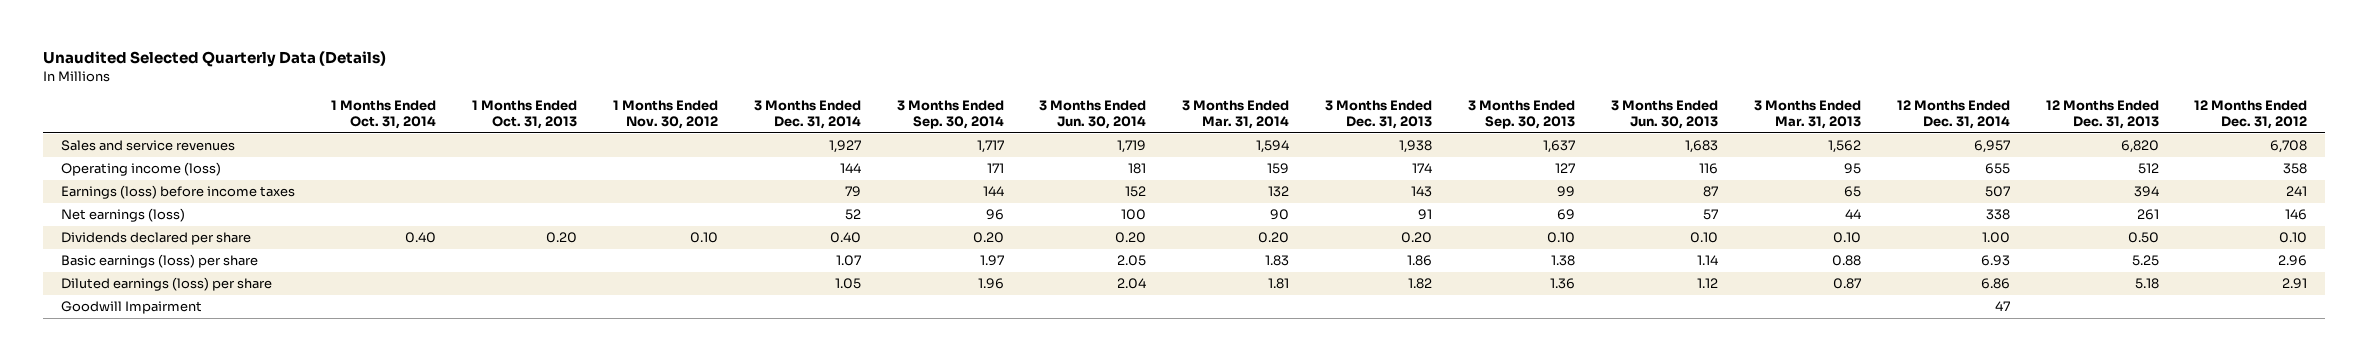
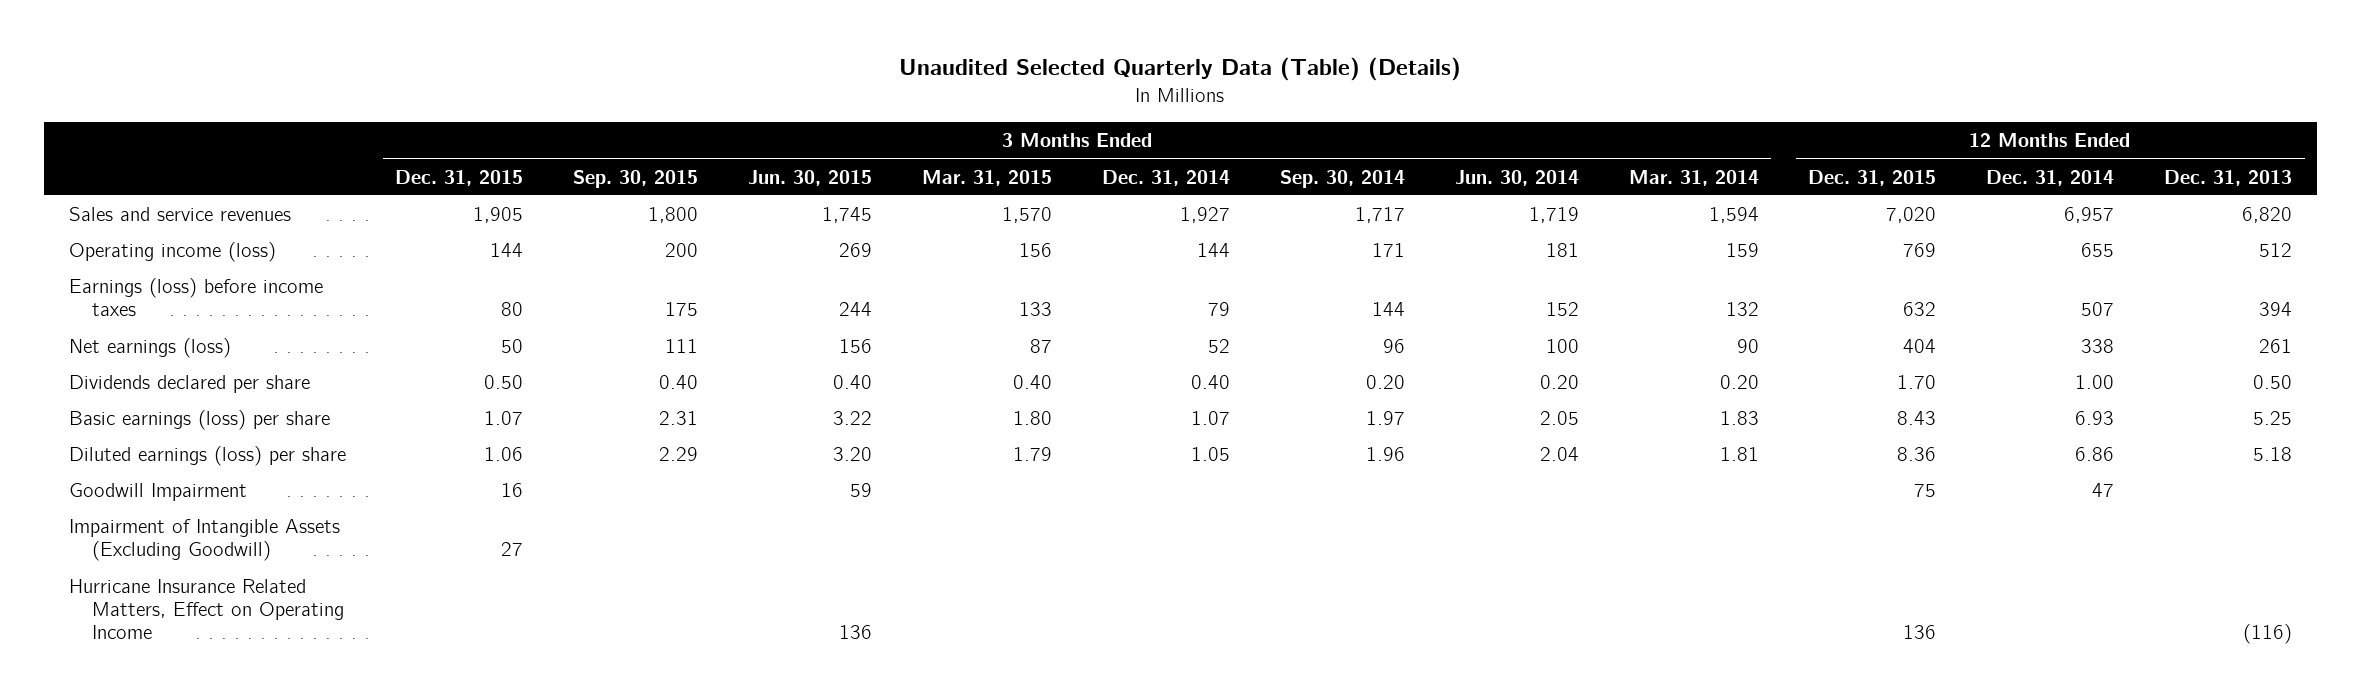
[43,51,387,68] Unaudited Selected Quarterly Data (Details) -> [899,56,1462,81] Unaudited Selected Quarterly Data (Table) (Details)
[330,99,436,129] 1 Months Ended Oct. 31, 2014 -> none
[471,99,577,129] 1 Months Ended Oct. 31, 2013 -> none
[612,99,718,129] 1 Months Ended Nov. 30, 2012 -> none
[1325,99,1433,129] 3 Months Ended Dec. 31, 2013 -> none
[1468,99,1576,129] 3 Months Ended Sep. 30, 2013 -> none
[1610,99,1718,129] 3 Months Ended Jun. 30, 2013 -> none
[1753,99,1861,129] 3 Months Ended Mar. 31, 2013 -> none
[2194,99,2308,129] 12 Months Ended Dec. 31, 2012 -> none
none -> [395,169,524,186] Dec. 31, 2015
none -> [573,169,699,188] Sep. 30, 2015
none -> [748,169,873,186] Jun. 30, 2015
none -> [922,169,1053,186] Mar. 31, 2015
none -> [1808,169,1937,186] Dec. 31, 2015
none -> [68,519,340,562] Impairment of Intangible Assets (Excluding Goodwill)
none -> [68,579,345,640] Hurricane Insurance Related Matters, Effect on Operating Income

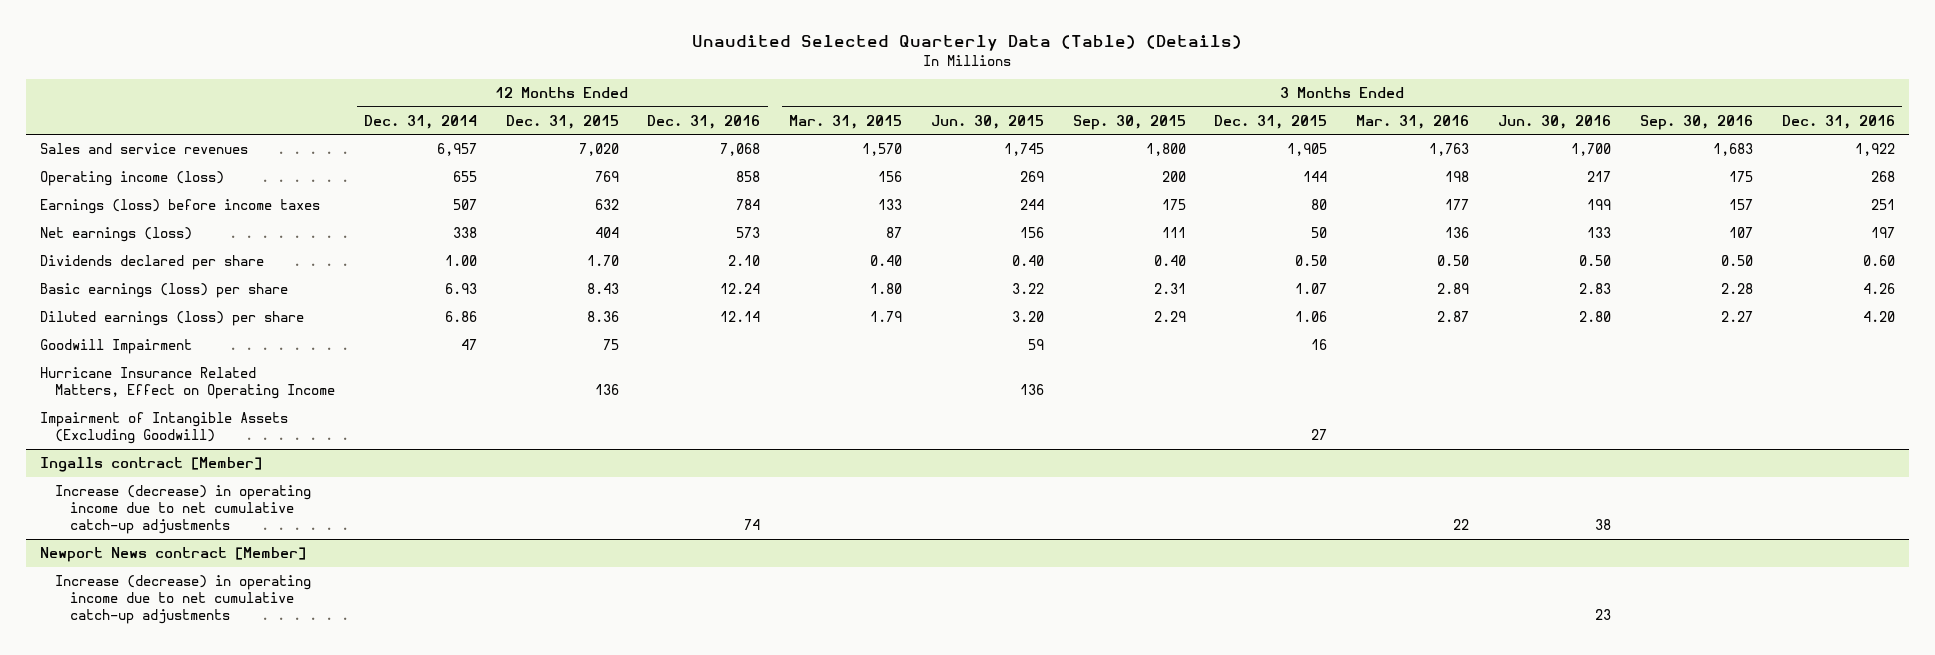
[1101,169,1230,186] Dec. 31, 2014 -> none
[1279,169,1405,188] Sep. 30, 2014 -> none
[1454,169,1579,186] Jun. 30, 2014 -> none
[1628,169,1759,186] Mar. 31, 2014 -> none
[2164,169,2293,186] Dec. 31, 2013 -> none
none -> [647,114,761,129] Dec. 31, 2016
none -> [1356,114,1470,129] Mar. 31, 2016
none -> [1498,114,1612,129] Jun. 30, 2016
none -> [1639,114,1753,130] Sep. 30, 2016
none -> [1781,114,1895,129] Dec. 31, 2016
[68,519,340,562] Impairment of Intangible Assets (Excluding Goodwill) -> [40,411,289,444] Impairment of Intangible Assets (Excluding Goodwill)
none -> [40,456,263,472] Ingalls contract [Member]
none -> [54,484,311,534] Increase (decrease) in operating income due to net cumulative catch-up adjustments
none -> [40,546,307,562] Newport News contract [Member]
none -> [54,574,311,624] Increase (decrease) in operating income due to net cumulative catch-up adjustments

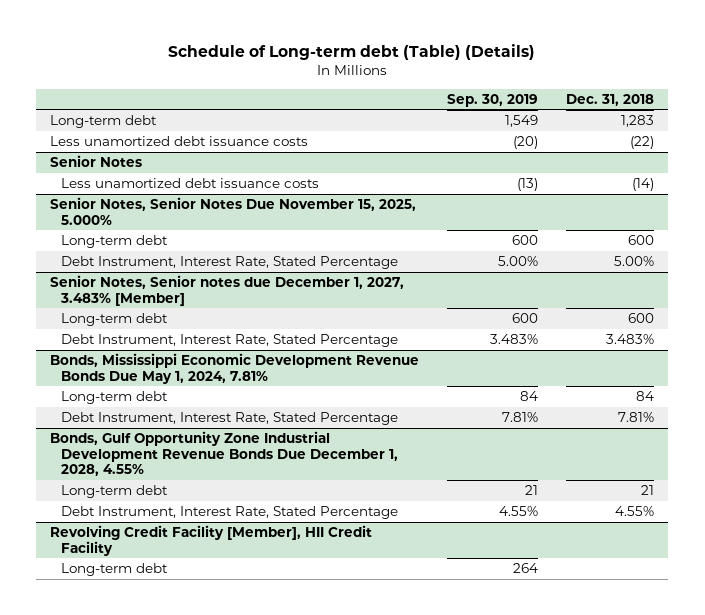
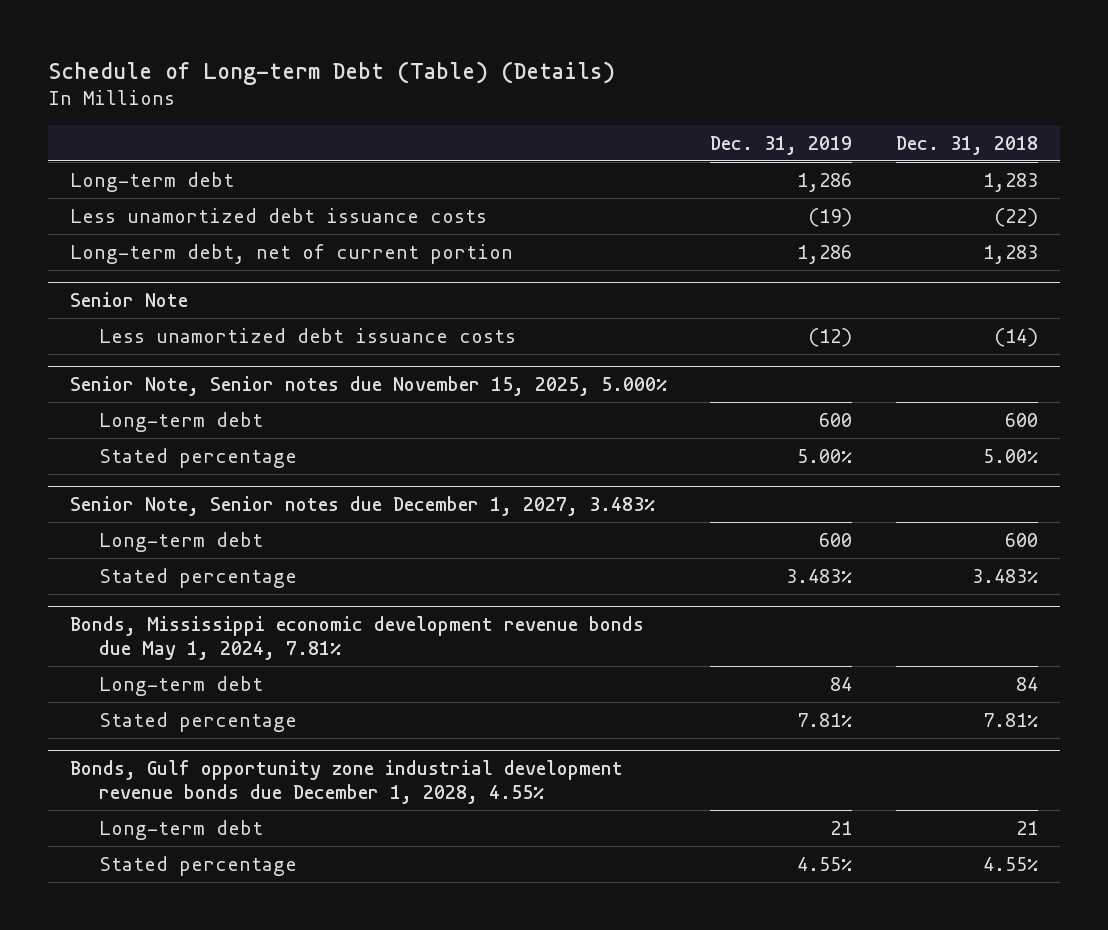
[168,44,536,61] Schedule of Long-term debt (Table) (Details) -> [48,60,616,85] Schedule of Long-term Debt (Table) (Details)
[447,93,539,107] Sep. 30, 2019 -> none
none -> [710,135,853,155] Dec. 31, 2019
none -> [69,243,513,264] Long-term debt, net of current portion
[50,155,143,168] Senior Notes -> [69,291,188,307] Senior Note
[50,197,417,225] Senior Notes, Senior Notes Due November 15, 2025, 5.000% -> [69,375,667,396] Senior Note, Senior notes due November 15, 2025, 5.000%
[60,256,398,270] Debt Instrument, Interest Rate, Stated Percentage -> [98,447,297,468] Stated percentage
[50,275,405,306] Senior Notes, Senior notes due December 1, 2027, 3.483% [Member] -> [69,495,655,516] Senior Note, Senior notes due December 1, 2027, 3.483%
[60,334,398,348] Debt Instrument, Interest Rate, Stated Percentage -> [98,567,297,588] Stated percentage
[50,353,420,384] Bonds, Mississippi Economic Development Revenue Bonds Due May 1, 2024, 7.81% -> [69,615,644,661] Bonds, Mississippi economic development revenue bonds due May 1, 2024, 7.81%
[60,412,398,426] Debt Instrument, Interest Rate, Stated Percentage -> [98,711,297,732] Stated percentage
[50,431,398,477] Bonds, Gulf Opportunity Zone Industrial Development Revenue Bonds Due December 1, 2028, 4.55% -> [69,759,623,805] Bonds, Gulf opportunity zone industrial development revenue bonds due December 1, 2028, 4.55%
[50,525,373,556] Revolving Credit Facility [Member], HII Credit Facility -> none
[60,563,168,577] Long-term debt -> none
[60,506,398,520] Debt Instrument, Interest Rate, Stated Percentage -> [98,855,297,876] Stated percentage

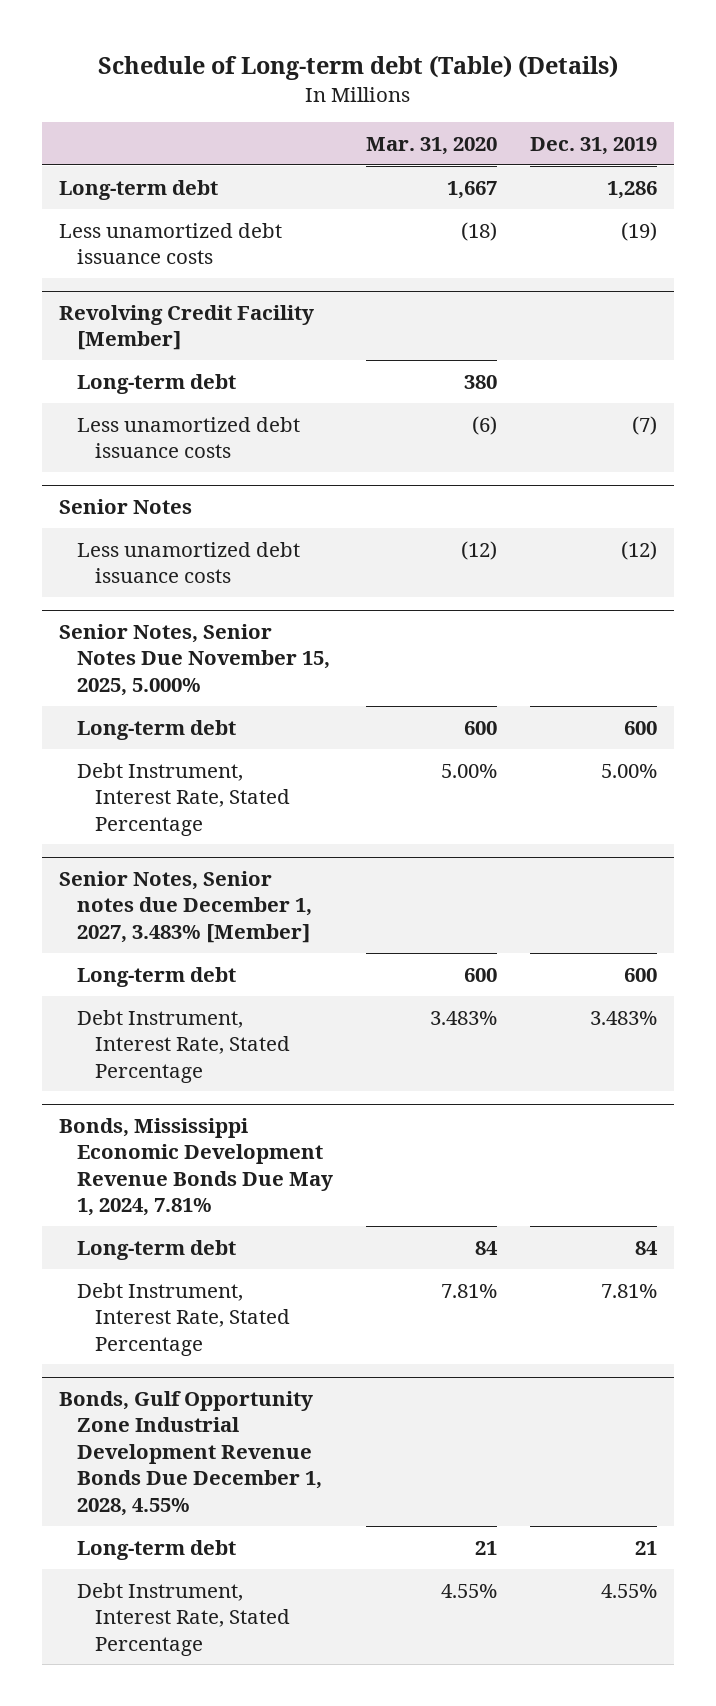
[48,60,616,85] Schedule of Long-term Debt (Table) (Details) -> [97,54,618,80] Schedule of Long-term debt (Table) (Details)
[895,135,1038,155] Dec. 31, 2018 -> none
none -> [365,137,497,156] Mar. 31, 2020
[69,243,513,264] Long-term debt, net of current portion -> none
none -> [58,304,314,351] Revolving Credit Facility [Member]
none -> [76,373,236,394] Long-term debt
none -> [76,416,300,459] Less unamortized debt issuance costs
[69,291,188,307] Senior Note -> [58,498,192,514] Senior Notes
[69,375,667,396] Senior Note, Senior notes due November 15, 2025, 5.000% -> [58,623,330,696] Senior Notes, Senior Notes Due November 15, 2025, 5.000%
[98,447,297,468] Stated percentage -> [76,762,290,836] Debt Instrument, Interest Rate, Stated Percentage
[69,495,655,516] Senior Note, Senior notes due December 1, 2027, 3.483% -> [58,870,312,943] Senior Notes, Senior notes due December 1, 2027, 3.483% [Member]
[98,567,297,588] Stated percentage -> [76,1009,290,1083] Debt Instrument, Interest Rate, Stated Percentage
[69,615,644,661] Bonds, Mississippi economic development revenue bonds due May 1, 2024, 7.81% -> [58,1117,333,1217] Bonds, Mississippi Economic Development Revenue Bonds Due May 1, 2024, 7.81%
[98,711,297,732] Stated percentage -> [76,1282,290,1356] Debt Instrument, Interest Rate, Stated Percentage
[69,759,623,805] Bonds, Gulf opportunity zone industrial development revenue bonds due December 1, 2028, 4.55% -> [58,1390,322,1516] Bonds, Gulf Opportunity Zone Industrial Development Revenue Bonds Due December 1, 2028, 4.55%
[98,855,297,876] Stated percentage -> [76,1582,290,1656] Debt Instrument, Interest Rate, Stated Percentage

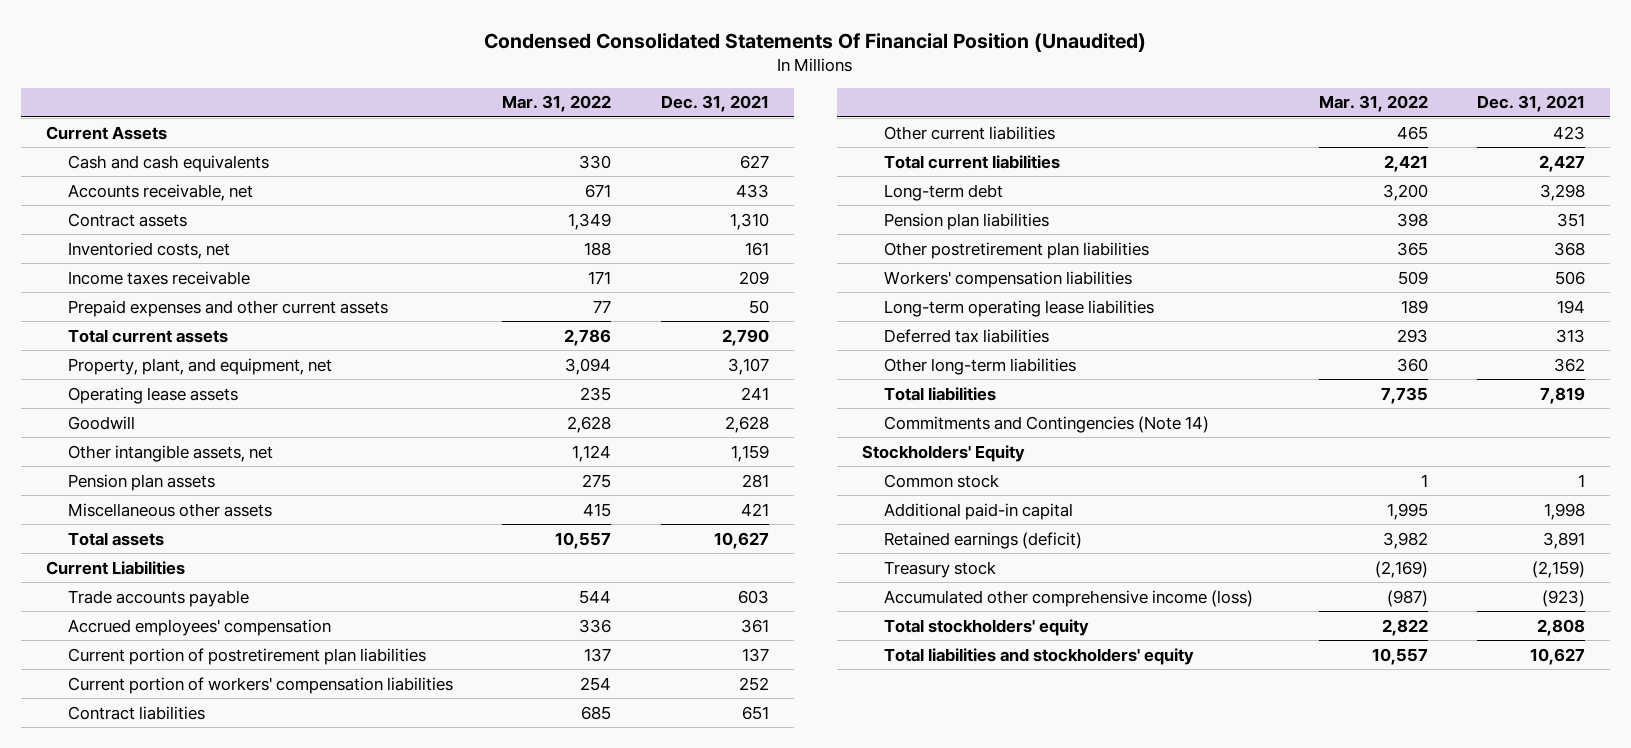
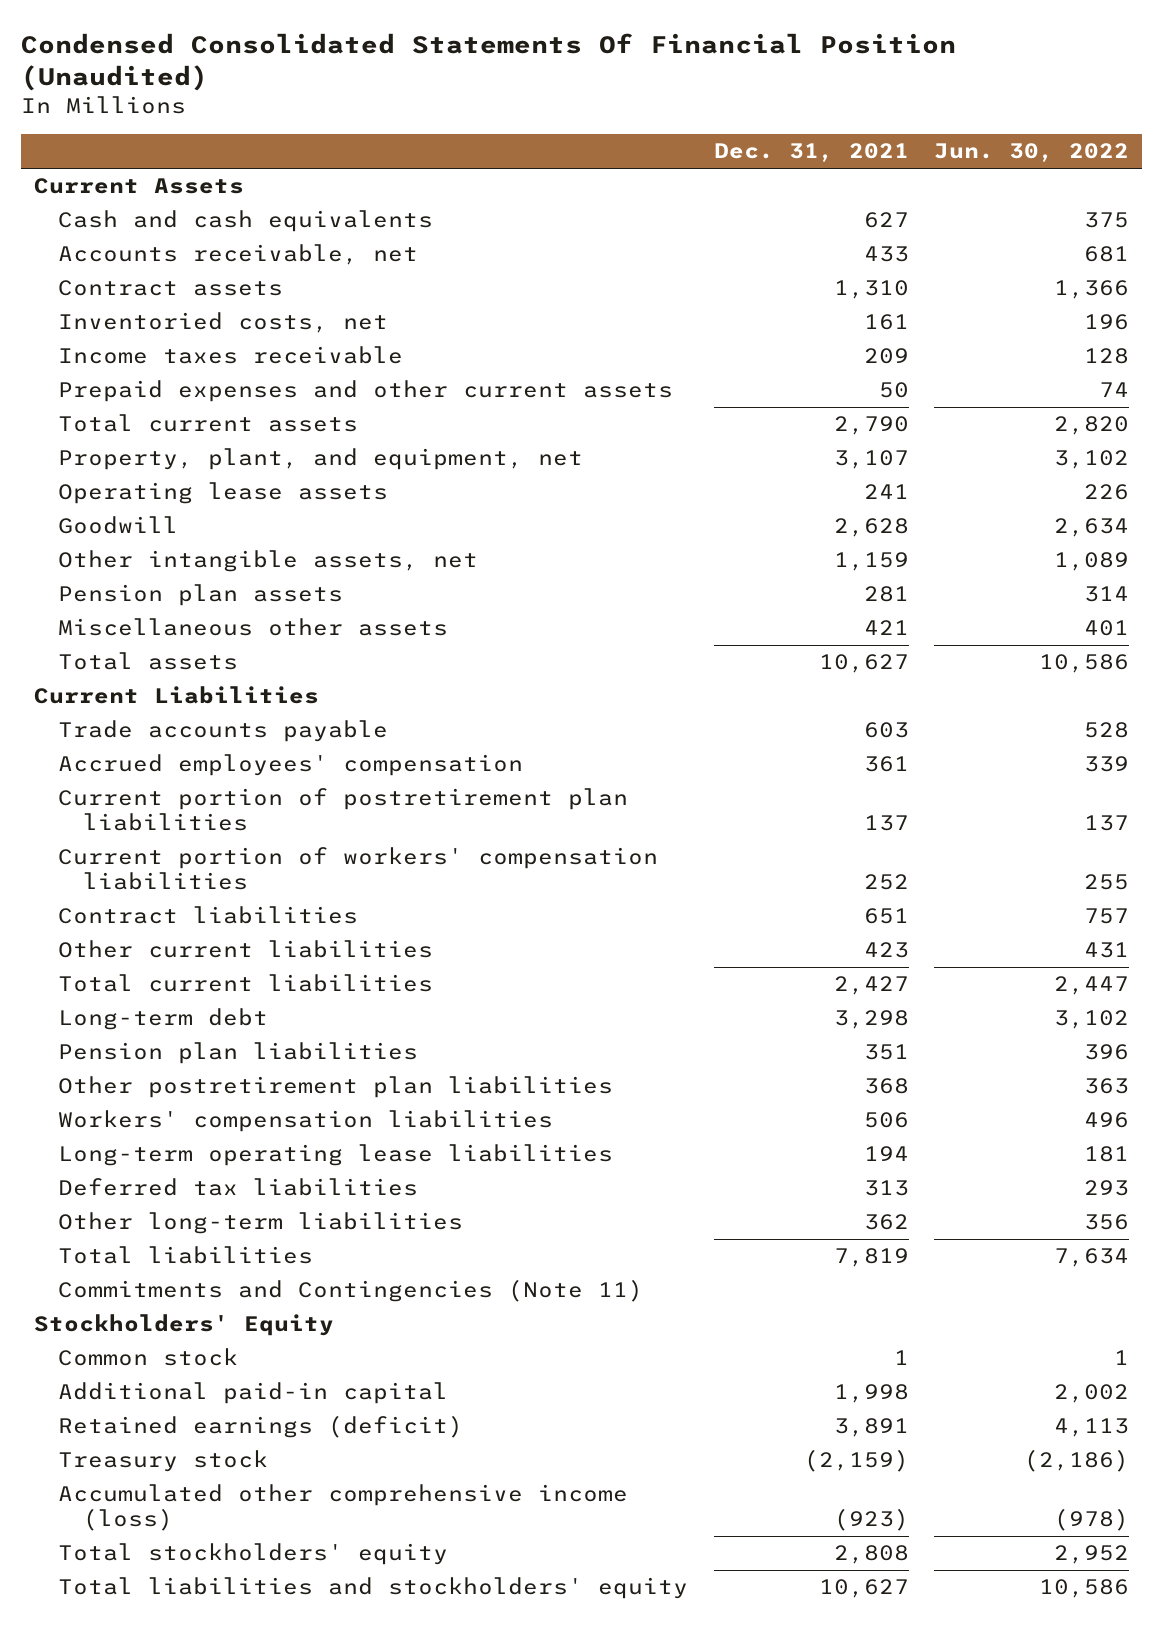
[502,95,612,113] Mar. 31, 2022 -> none
none -> [934,143,1130,163] Jun. 30, 2022
[883,415,1209,433] Commitments and Contingencies (Note 14) -> [58,1279,644,1303] Commitments and Contingencies (Note 11)

